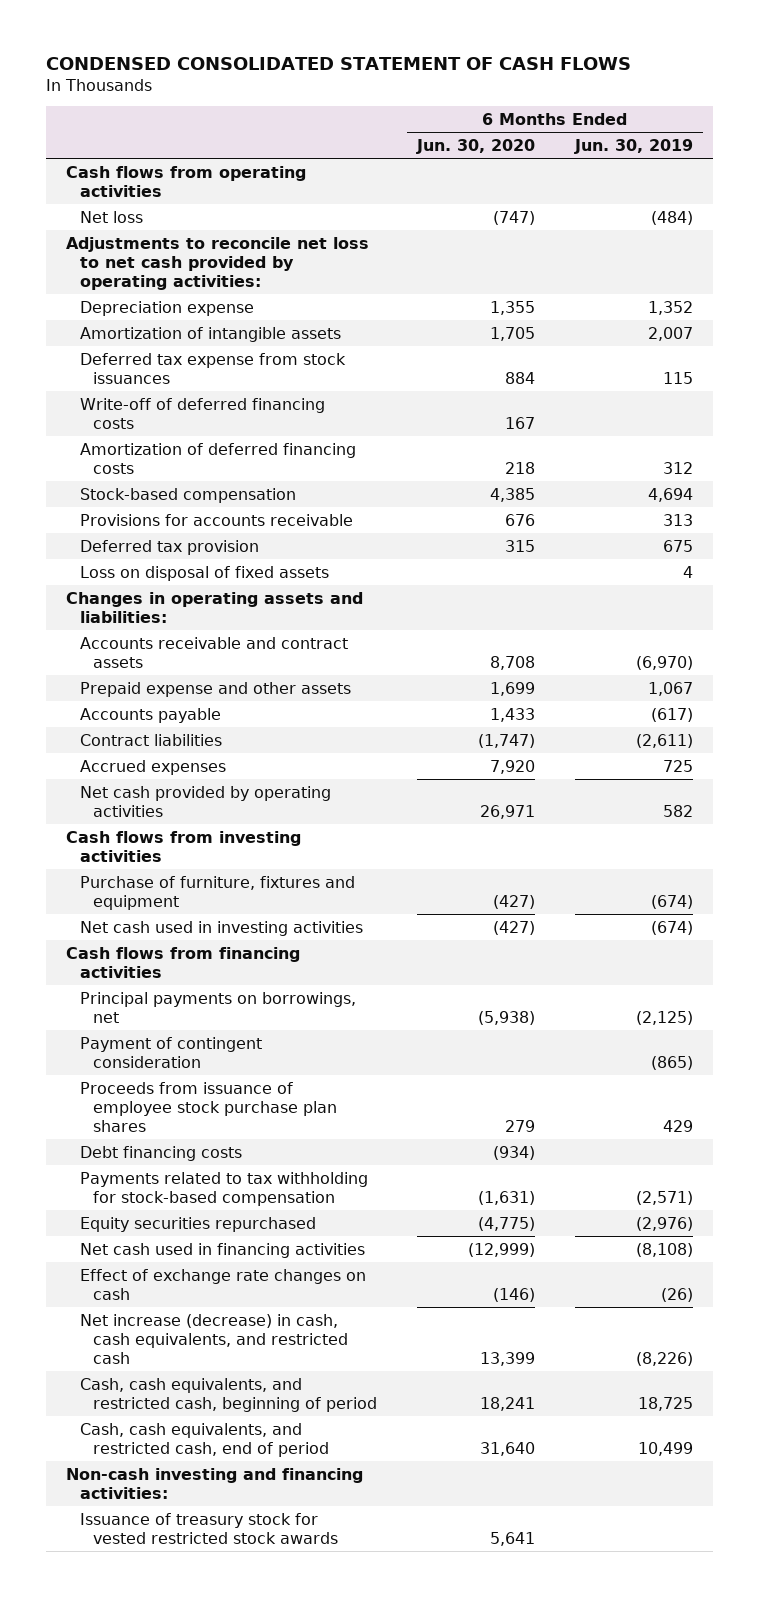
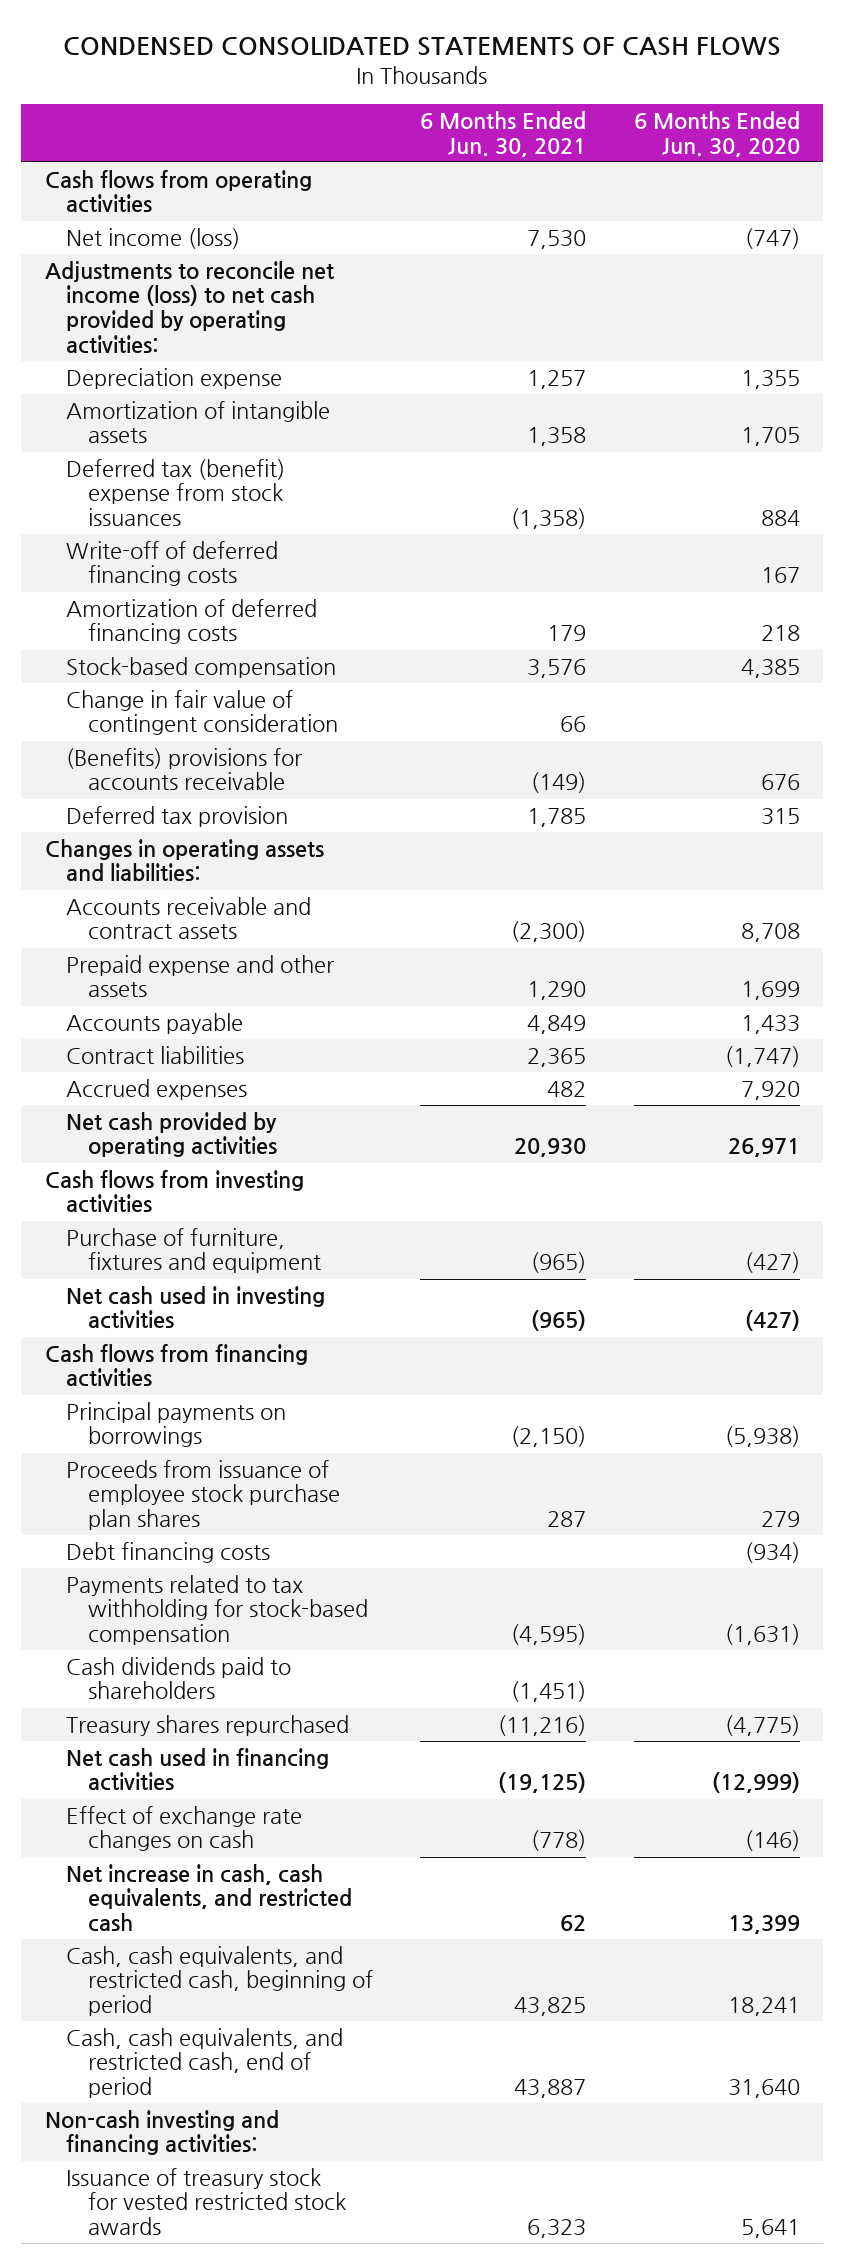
[46,56,632,70] CONDENSED CONSOLIDATED STATEMENT OF CASH FLOWS -> [63,37,782,57] CONDENSED CONSOLIDATED STATEMENTS OF CASH FLOWS
[573,138,693,154] Jun. 30, 2019 -> none
none -> [420,111,587,157] 6 Months Ended Jun. 30, 2021
[79,210,143,223] Net loss -> [66,227,241,249] Net income (loss)
[66,236,370,290] Adjustments to reconcile net loss to net cash provided by operating activities: -> [44,260,334,354] Adjustments to reconcile net income (loss) to net cash provided by operating activities:
[79,352,346,384] Deferred tax expense from stock issuances -> [66,458,286,527] Deferred tax (benefit) expense from stock issuances
none -> [66,689,339,736] Change in fair value of contingent consideration
[79,513,353,526] Provisions for accounts receivable -> [66,747,303,791] (Benefits) provisions for accounts receivable
[79,565,329,581] Loss on disposal of fixed assets -> none
[79,1036,262,1068] Payment of contingent consideration -> none
[79,991,356,1023] Principal payments on borrowings, net -> [66,1401,287,1448] Principal payments on borrowings
none -> [66,1656,292,1700] Cash dividends paid to shareholders
[79,1216,316,1232] Equity securities repurchased -> [66,1714,350,1736] Treasury shares repurchased
[79,1313,349,1364] Net increase (decrease) in cash, cash equivalents, and restricted cash -> [66,1863,353,1933] Net increase in cash, cash equivalents, and restricted cash

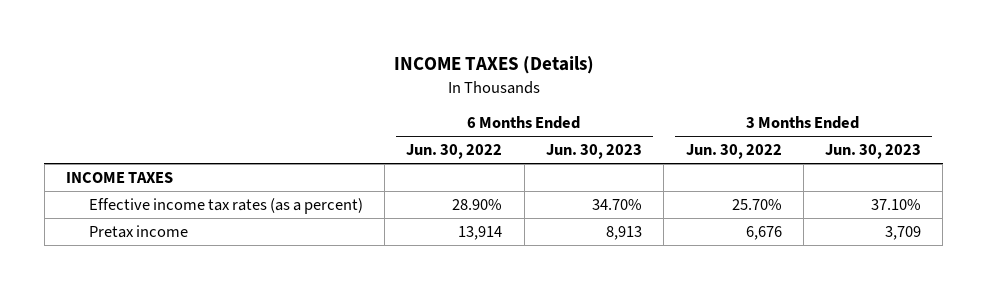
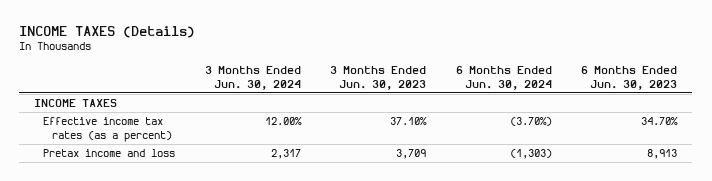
[406,144,503,160] Jun. 30, 2022 -> none
[685,144,782,160] Jun. 30, 2022 -> none
none -> [204,66,301,90] 3 Months Ended Jun. 30, 2024
none -> [455,66,552,90] 6 Months Ended Jun. 30, 2024
[88,225,188,239] Pretax income -> [42,148,175,157] Pretax income and loss

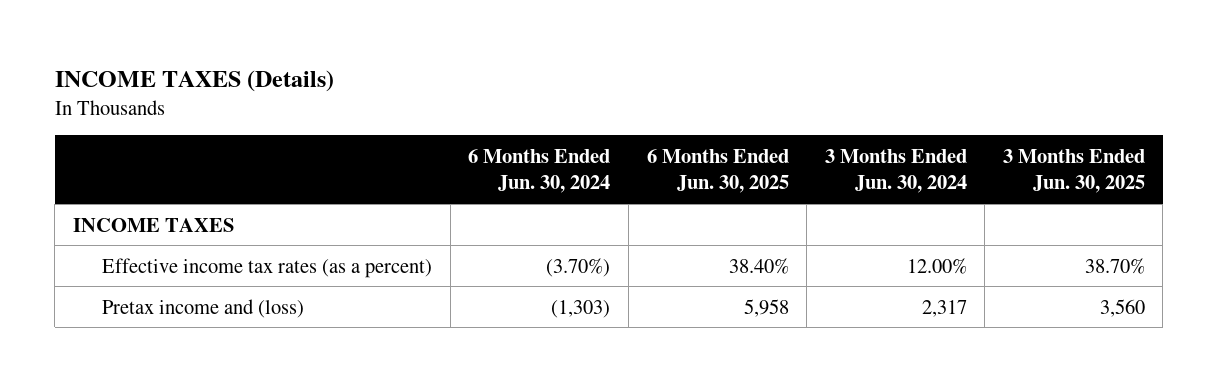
[330,66,427,90] 3 Months Ended Jun. 30, 2023 -> none
[581,66,678,90] 6 Months Ended Jun. 30, 2023 -> none
none -> [646,149,789,194] 6 Months Ended Jun. 30, 2025
none -> [1002,149,1145,194] 3 Months Ended Jun. 30, 2025
[42,148,175,157] Pretax income and loss -> [102,298,305,318] Pretax income and (loss)

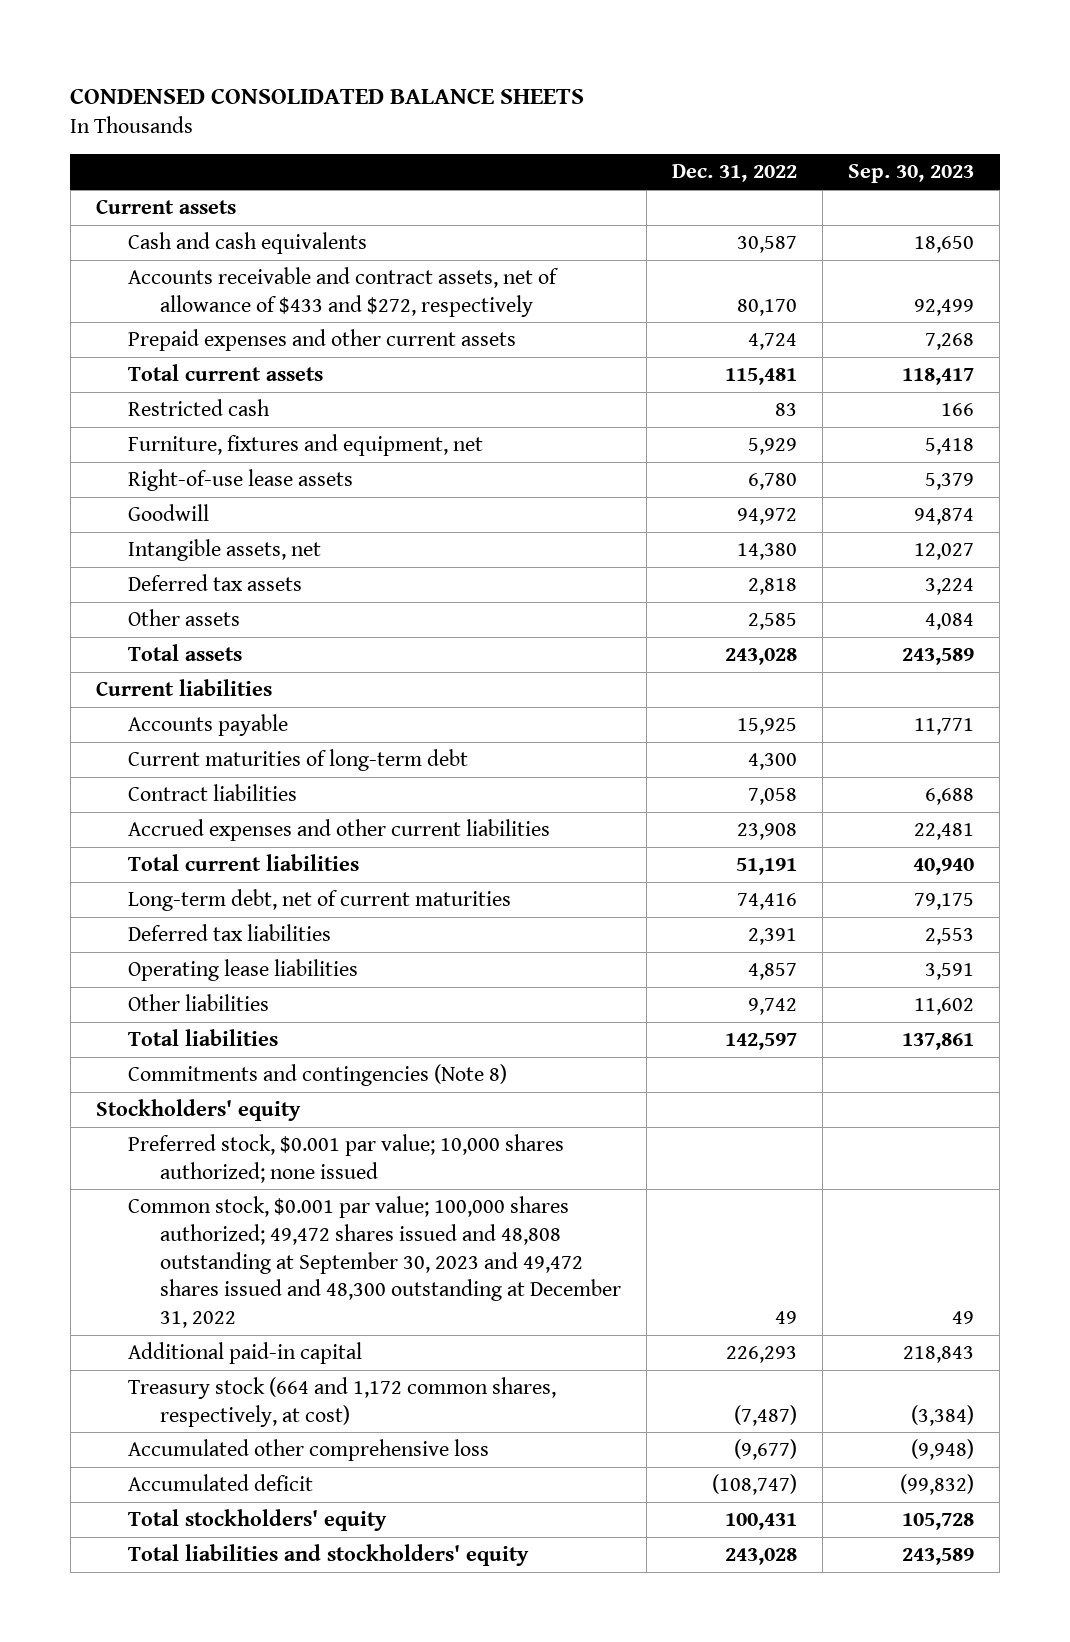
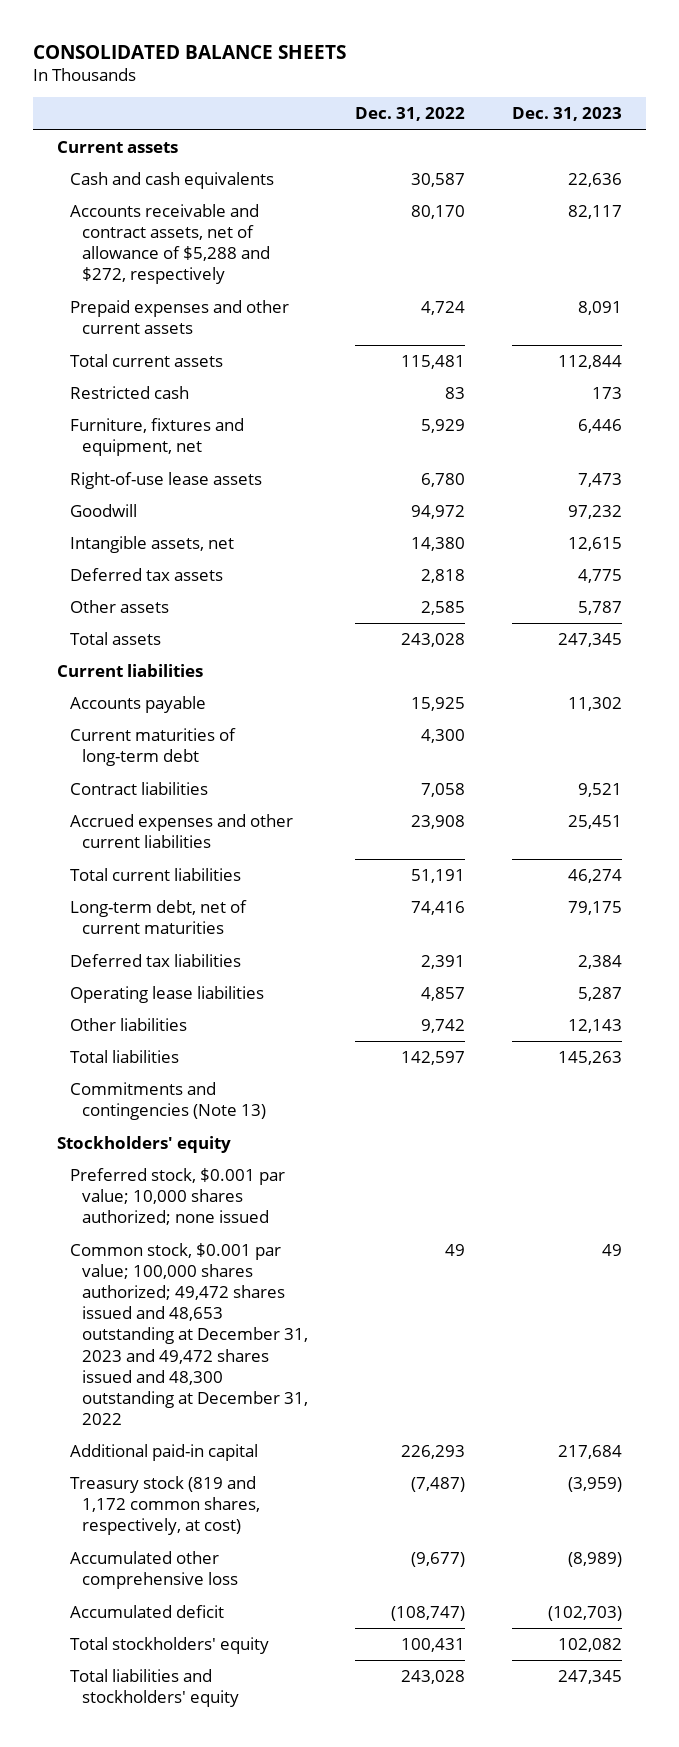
[70,87,585,104] CONDENSED CONSOLIDATED BALANCE SHEETS -> [33,44,347,59] CONSOLIDATED BALANCE SHEETS
[848,164,975,184] Sep. 30, 2023 -> none
none -> [512,107,623,122] Dec. 31, 2023
[127,267,559,317] Accounts receivable and contract assets, net of allowance of $433 and $272, respectively -> [69,204,271,285] Accounts receivable and contract assets, net of allowance of $5,288 and $272, respectively
[127,1064,507,1087] Commitments and contingencies (Note 8) -> [69,1082,267,1121] Commitments and contingencies (Note 13)
[127,1196,621,1329] Common stock, $0.001 par value; 100,000 shares authorized; 49,472 shares issued and 48,808 outstanding at September 30, 2023 and 49,472 shares issued and 48,300 outstanding at December 31, 2022 -> [69,1243,309,1425] Common stock, $0.001 par value; 100,000 shares authorized; 49,472 shares issued and 48,653 outstanding at December 31, 2023 and 49,472 shares issued and 48,300 outstanding at December 31, 2022
[127,1377,556,1427] Treasury stock (664 and 1,172 common shares, respectively, at cost) -> [69,1476,261,1536] Treasury stock (819 and 1,172 common shares, respectively, at cost)

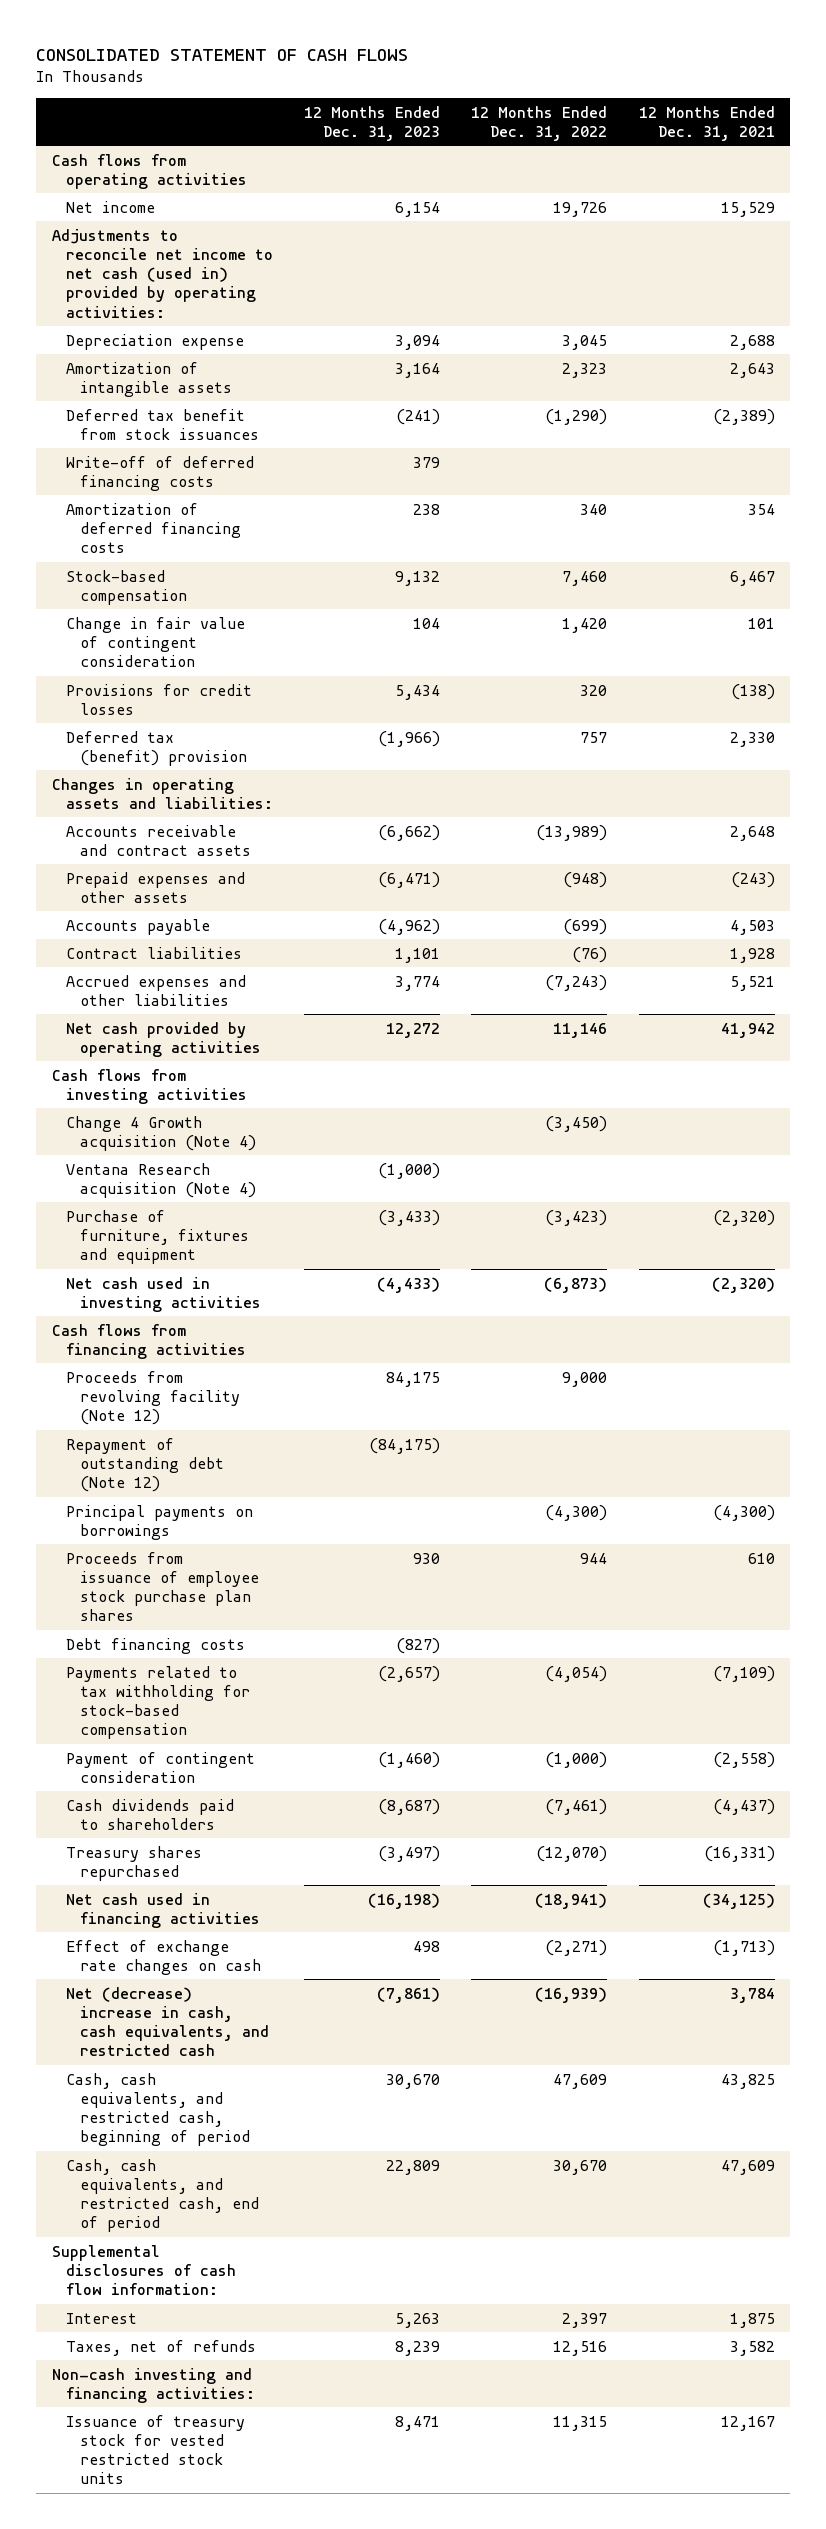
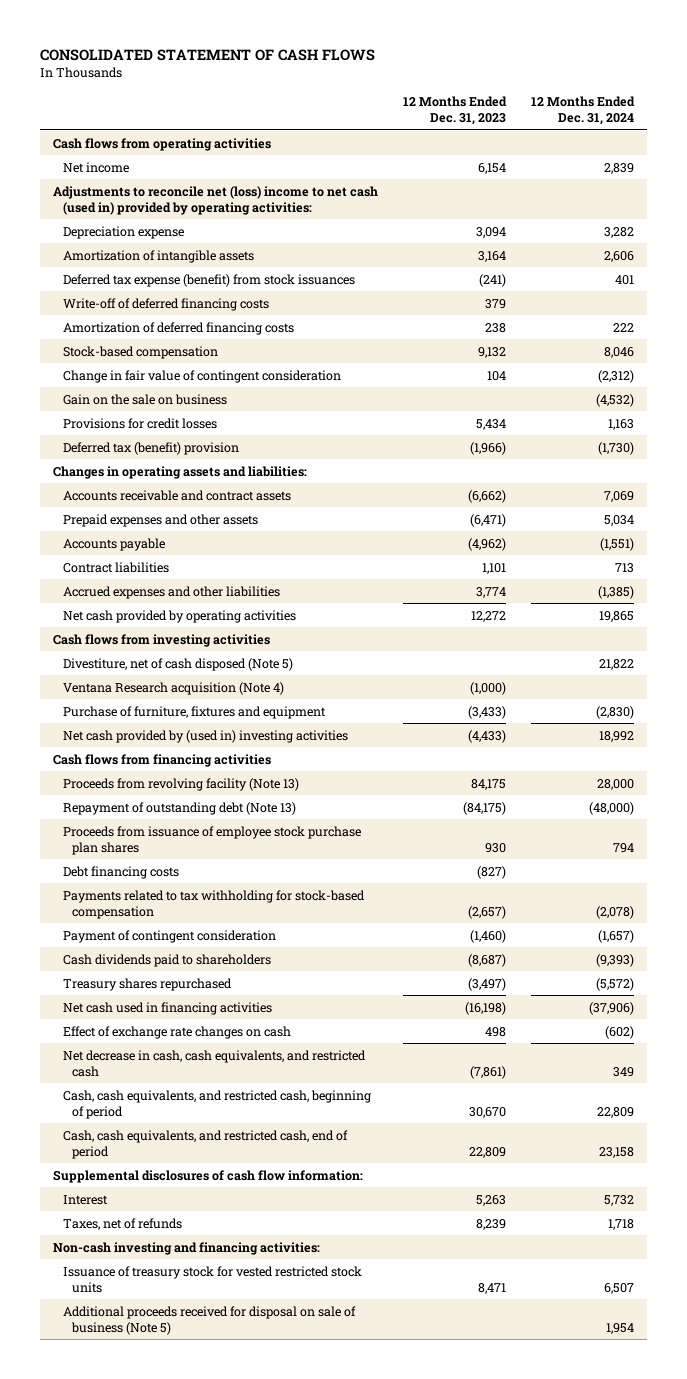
[471,105,608,141] 12 Months Ended Dec. 31, 2022 -> none
[638,105,775,141] 12 Months Ended Dec. 31, 2021 -> none
none -> [531,96,636,126] 12 Months Ended Dec. 31, 2024
[51,228,273,318] Adjustments to reconcile net income to net cash (used in) provided by operating activities: -> [52,185,378,215] Adjustments to reconcile net (loss) income to net cash (used in) provided by operating activities:
[65,408,260,440] Deferred tax benefit from stock issuances -> [62,273,355,287] Deferred tax expense (benefit) from stock issuances
none -> [62,393,227,405] Gain on the sale on business
[65,1115,257,1151] Change 4 Growth acquisition (Note 4) -> none
none -> [62,657,293,671] Divestiture, net of cash disposed (Note 5)
[65,1276,262,1312] Net cash used in investing activities -> [62,729,348,743] Net cash provided by (used in) investing activities
[65,1504,253,1540] Principal payments on borrowings -> none
[65,1370,241,1426] Proceeds from revolving facility (Note 12) -> [62,777,299,791] Proceeds from revolving facility (Note 13)
[65,1437,225,1493] Repayment of outstanding debt (Note 12) -> [62,801,296,815] Repayment of outstanding debt (Note 13)
[65,1986,270,2057] Net (decrease) increase in cash, cash equivalents, and restricted cash -> [62,1049,366,1077] Net decrease in cash, cash equivalents, and restricted cash
none -> [62,1305,356,1335] Additional proceeds received for disposal on sale of business (Note 5)

